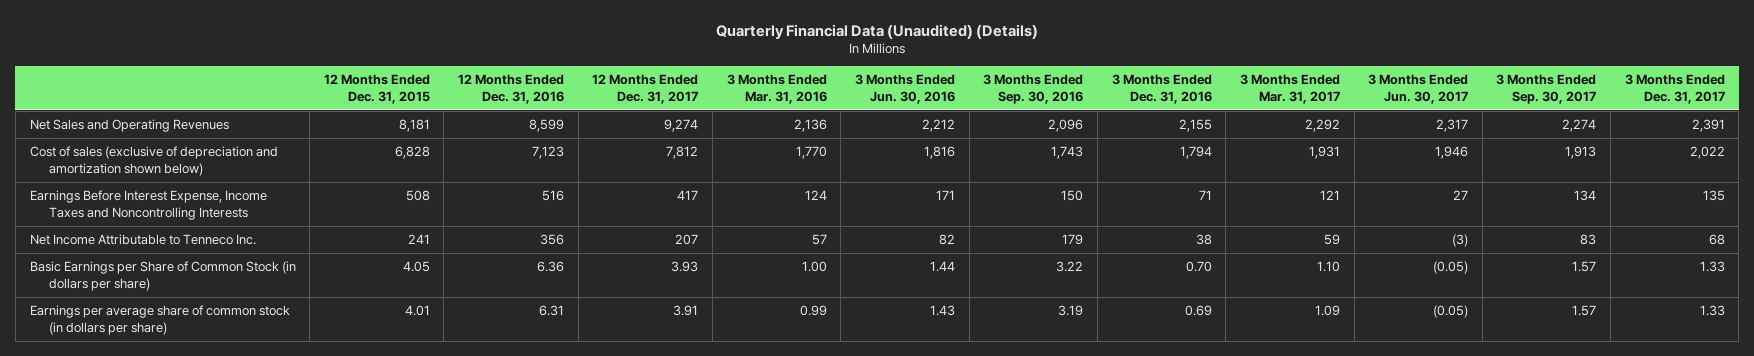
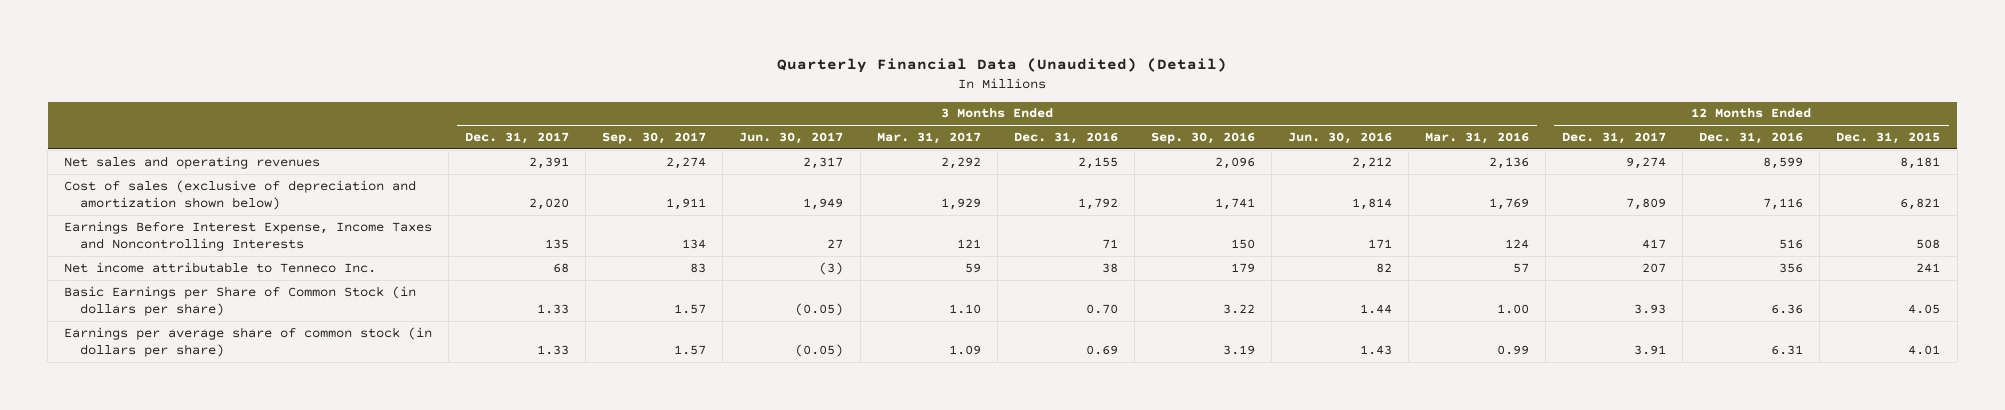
[716,23,1039,39] Quarterly Financial Data (Unaudited) (Details) -> [777,58,1228,74] Quarterly Financial Data (Unaudited) (Detail)
[29,119,229,133] Net Sales and Operating Revenues -> [64,155,321,169] Net sales and operating revenues
[394,146,430,160] 6,828 -> [1900,197,1941,210] 6,821
[532,146,565,160] 7,123 -> [1763,197,1804,210] 7,116
[666,146,699,160] 7,812 -> [1626,197,1667,210] 7,809
[795,146,827,160] 1,770 -> [1489,197,1530,210] 1,769
[924,146,956,160] 1,816 -> [1351,197,1392,210] 1,814
[1051,146,1084,160] 1,743 -> [1214,197,1255,210] 1,741
[1179,146,1212,160] 1,794 -> [1077,197,1118,210] 1,792
[1308,146,1340,160] 1,931 -> [940,197,981,210] 1,929
[1435,146,1469,160] 1,946 -> [803,197,844,210] 1,949
[1565,146,1597,160] 1,913 -> [666,197,707,210] 1,911
[1689,146,1725,160] 2,022 -> [529,197,570,210] 2,020
[29,234,256,246] Net Income Attributable to Tenneco Inc. -> [64,261,377,273] Net income attributable to Tenneco Inc.

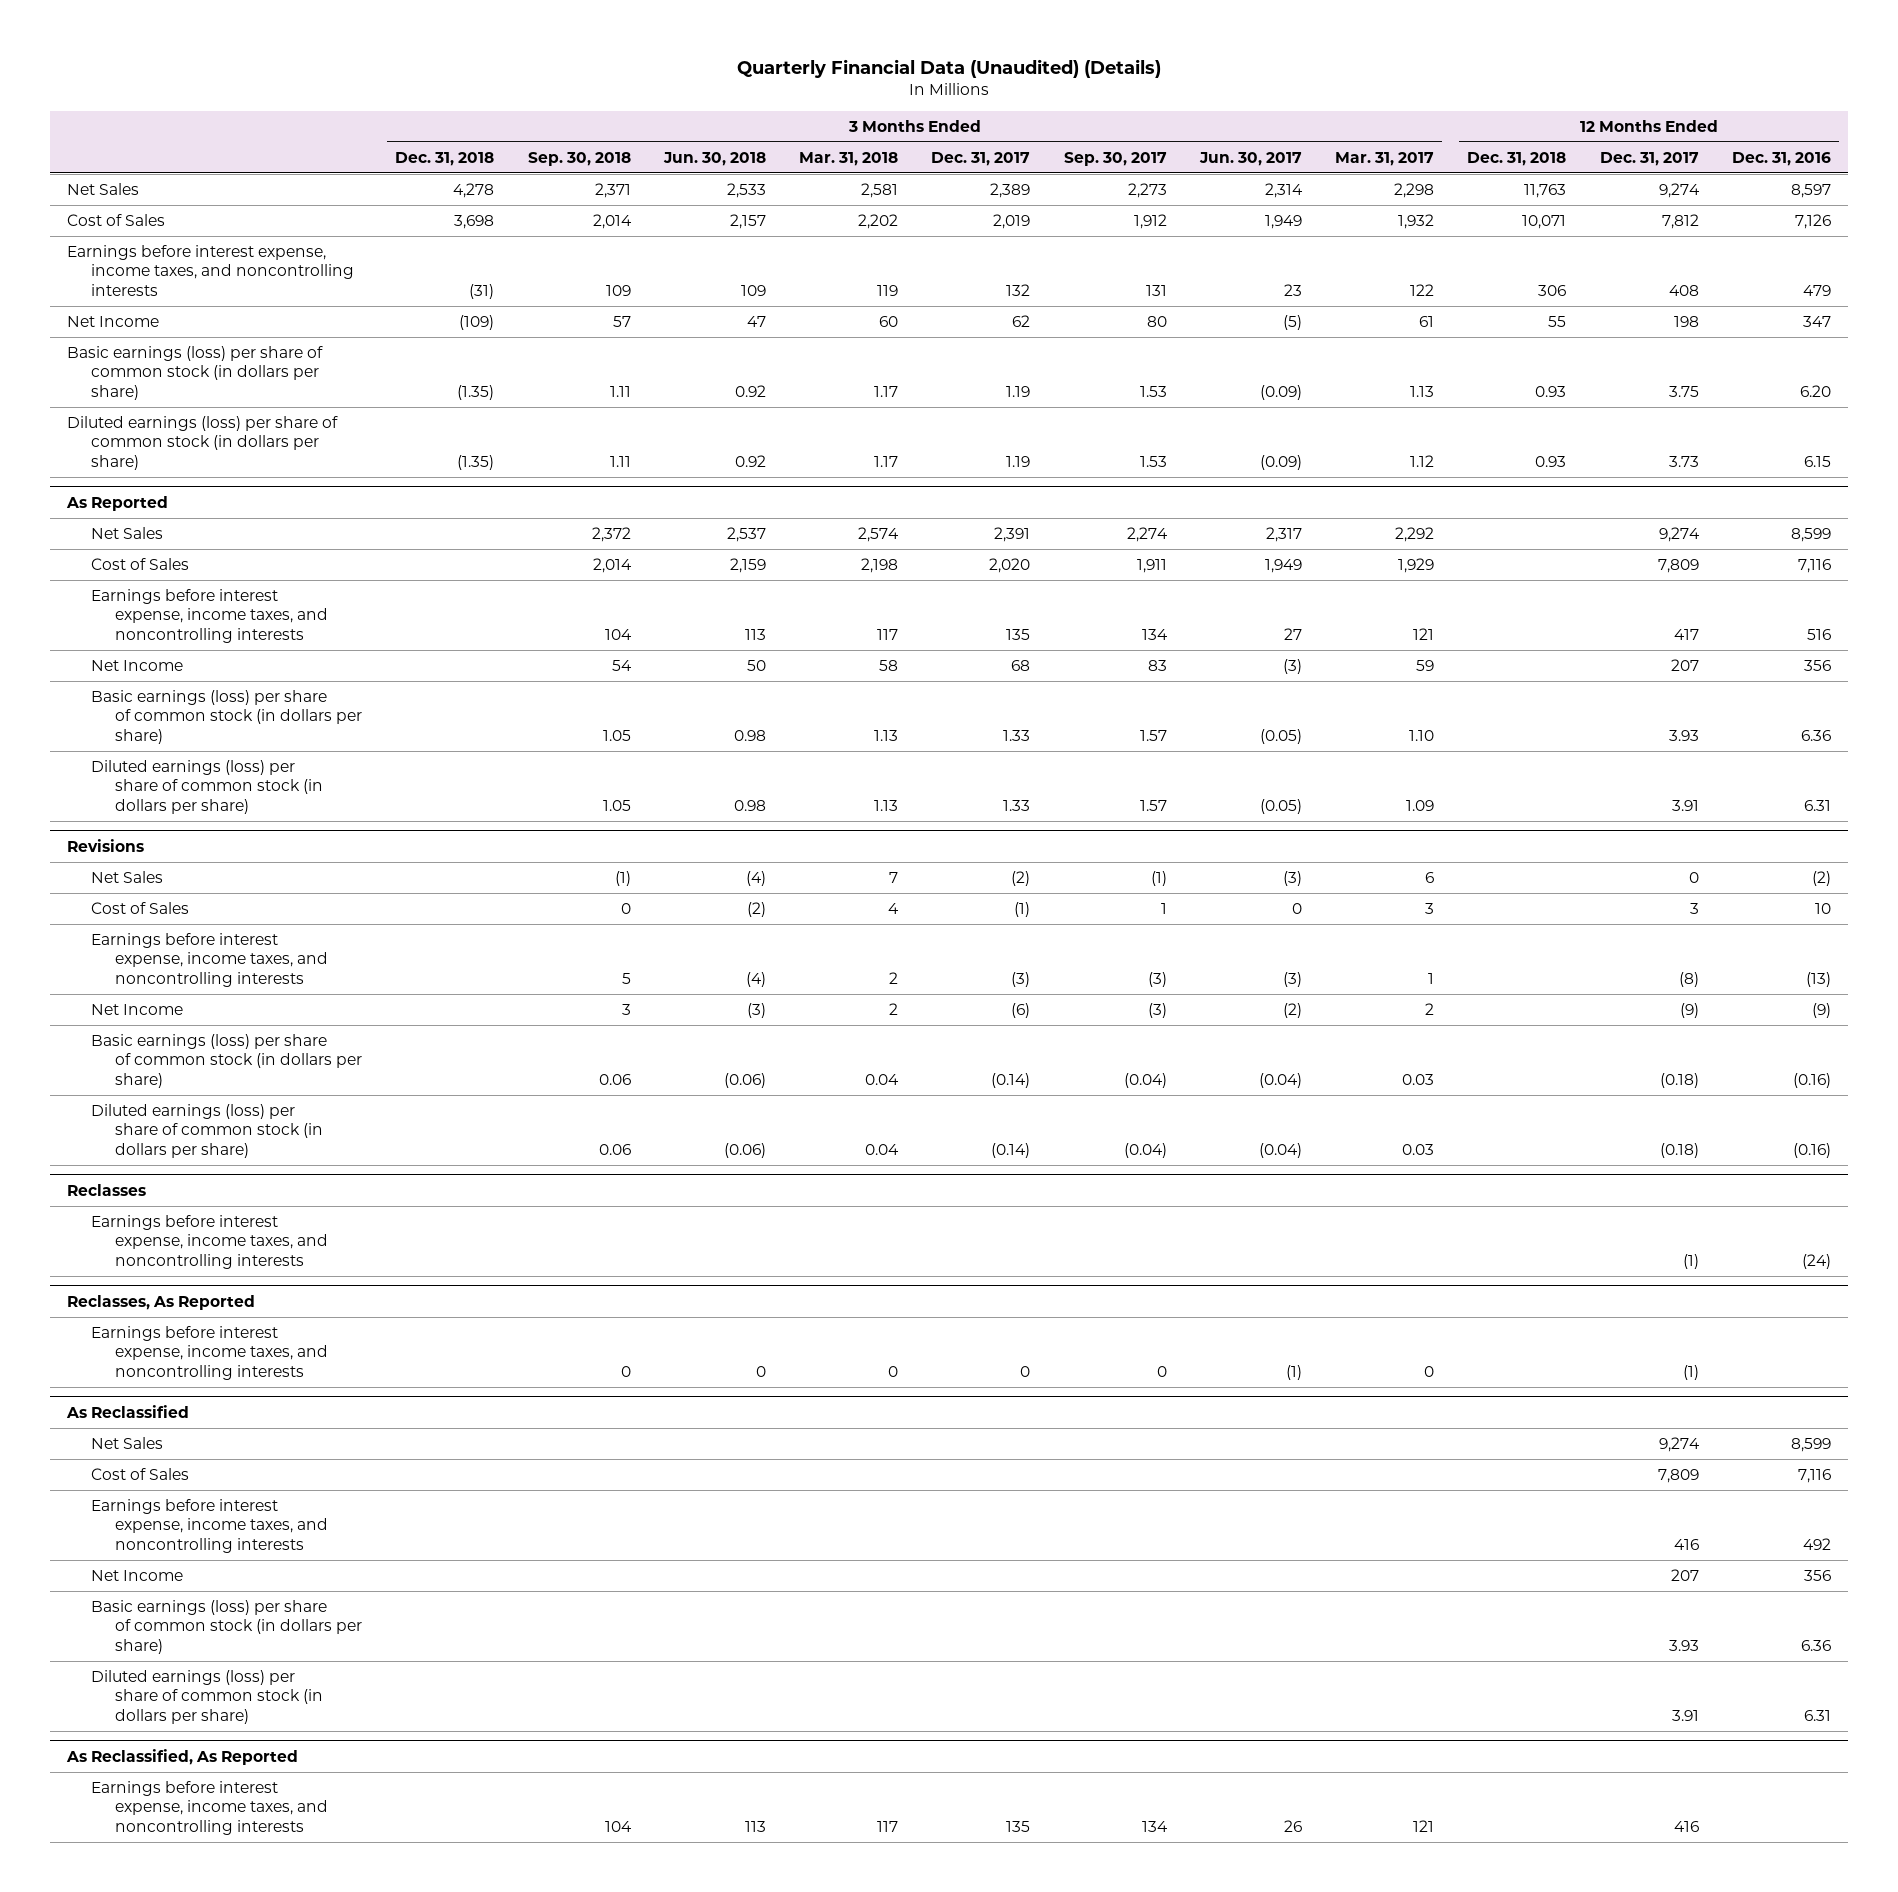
[777,58,1228,74] Quarterly Financial Data (Unaudited) (Detail) -> [736,59,1161,79] Quarterly Financial Data (Unaudited) (Details)
[1013,131,1118,144] Dec. 31, 2016 -> none
[1150,131,1255,144] Sep. 30, 2016 -> none
[1287,131,1392,144] Jun. 30, 2016 -> none
[1425,131,1530,144] Mar. 31, 2016 -> none
[1836,131,1941,144] Dec. 31, 2015 -> none
none -> [395,151,495,166] Dec. 31, 2018
none -> [527,151,631,166] Sep. 30, 2018
none -> [662,151,766,166] Jun. 30, 2018
none -> [799,151,899,166] Mar. 31, 2018
none -> [1467,151,1567,166] Dec. 31, 2018
[64,155,321,169] Net sales and operating revenues -> [66,182,139,195] Net Sales
[529,156,570,169] 2,391 -> [990,182,1031,198] 2,389
[666,156,707,169] 2,274 -> [1127,182,1167,198] 2,273
[803,156,844,169] 2,317 -> [1264,182,1303,198] 2,314
[940,156,981,169] 2,292 -> [1394,182,1435,198] 2,298
[1763,156,1804,169] 8,599 -> [1791,183,1832,198] 8,597
[64,179,417,210] Cost of sales (exclusive of depreciation and amortization shown below) -> [66,213,165,226] Cost of Sales
[529,197,570,210] 2,020 -> [993,213,1031,229] 2,019
[666,197,707,210] 1,911 -> [1133,213,1167,229] 1,912
[940,197,981,210] 1,929 -> [1398,213,1435,229] 1,932
[1626,197,1667,210] 7,809 -> [1661,213,1699,229] 7,812
[1763,197,1804,210] 7,116 -> [1795,213,1832,229] 7,126
[64,220,433,251] Earnings Before Interest Expense, Income Taxes and Noncontrolling Interests -> [66,244,354,296] Earnings before interest expense, income taxes, and noncontrolling interests
[545,238,570,249] 135 -> [1006,283,1031,296] 132
[682,238,707,249] 134 -> [1145,284,1167,296] 131
[827,238,844,249] 27 -> [1283,283,1302,296] 23
[956,238,981,248] 121 -> [1410,283,1435,296] 122
[1642,238,1667,249] 417 -> [1668,284,1699,296] 408
[1779,238,1804,249] 516 -> [1803,284,1832,296] 479
[64,261,377,273] Net income attributable to Tenneco Inc. -> [66,315,159,327] Net Income
[553,262,570,273] 68 -> [1012,314,1031,327] 62
[690,262,707,273] 83 -> [1146,315,1167,327] 80
[819,261,844,275] (3) -> [1282,314,1302,330] (5)
[964,262,981,273] 59 -> [1419,315,1435,327] 61
[1642,262,1667,273] 207 -> [1673,315,1699,327] 198
[1779,262,1804,273] 356 -> [1803,315,1832,327] 347
[64,285,417,316] Basic Earnings per Share of Common Stock (in dollars per share) -> [66,345,323,400] Basic earnings (loss) per share of common stock (in dollars per share)
[537,303,570,314] 1.33 -> [1006,385,1031,397] 1.19
[674,303,707,314] 1.57 -> [1139,385,1167,397] 1.53
[795,302,844,316] (0.05) -> [1259,384,1302,400] (0.09)
[948,303,981,314] 1.10 -> [1410,385,1435,397] 1.13
[1634,303,1667,314] 3.93 -> [1668,385,1699,397] 3.75
[1771,303,1804,314] 6.36 -> [1800,384,1832,397] 6.20
[64,326,433,357] Earnings per average share of common stock (in dollars per share) -> [66,415,338,470] Diluted earnings (loss) per share of common stock (in dollars per share)
[537,344,570,355] 1.33 -> [1006,455,1031,467] 1.19
[674,344,707,355] 1.57 -> [1139,455,1167,467] 1.53
[795,343,844,357] (0.05) -> [1259,454,1302,470] (0.09)
[948,344,981,355] 1.09 -> [1410,454,1435,467] 1.12
[1634,344,1667,355] 3.91 -> [1668,455,1699,467] 3.73
[1771,344,1804,355] 6.31 -> [1804,455,1832,467] 6.15
none -> [65,495,168,511] As Reported
none -> [90,526,163,539] Net Sales
none -> [90,557,189,570] Cost of Sales
none -> [90,588,328,643] Earnings before interest expense, income taxes, and noncontrolling interests
none -> [90,659,183,671] Net Income
none -> [90,689,362,744] Basic earnings (loss) per share of common stock (in dollars per share)
none -> [90,759,323,814] Diluted earnings (loss) per share of common stock (in dollars per share)
none -> [66,838,144,852] Revisions
none -> [90,870,163,883] Net Sales
none -> [90,901,189,914] Cost of Sales
none -> [90,932,328,987] Earnings before interest expense, income taxes, and noncontrolling interests
none -> [90,1003,183,1015] Net Income
none -> [90,1033,362,1088] Basic earnings (loss) per share of common stock (in dollars per share)
none -> [90,1103,323,1158] Diluted earnings (loss) per share of common stock (in dollars per share)
none -> [66,1183,146,1196] Reclasses
none -> [90,1214,328,1269] Earnings before interest expense, income taxes, and noncontrolling interests
none -> [66,1294,255,1310] Reclasses, As Reported
none -> [90,1325,328,1380] Earnings before interest expense, income taxes, and noncontrolling interests
none -> [65,1404,189,1418] As Reclassified
none -> [90,1436,163,1449] Net Sales
none -> [90,1467,189,1480] Cost of Sales
none -> [90,1498,328,1553] Earnings before interest expense, income taxes, and noncontrolling interests
none -> [90,1569,183,1581] Net Income
none -> [90,1599,362,1654] Basic earnings (loss) per share of common stock (in dollars per share)
none -> [90,1669,323,1724] Diluted earnings (loss) per share of common stock (in dollars per share)
none -> [65,1748,298,1765] As Reclassified, As Reported
none -> [90,1780,328,1835] Earnings before interest expense, income taxes, and noncontrolling interests

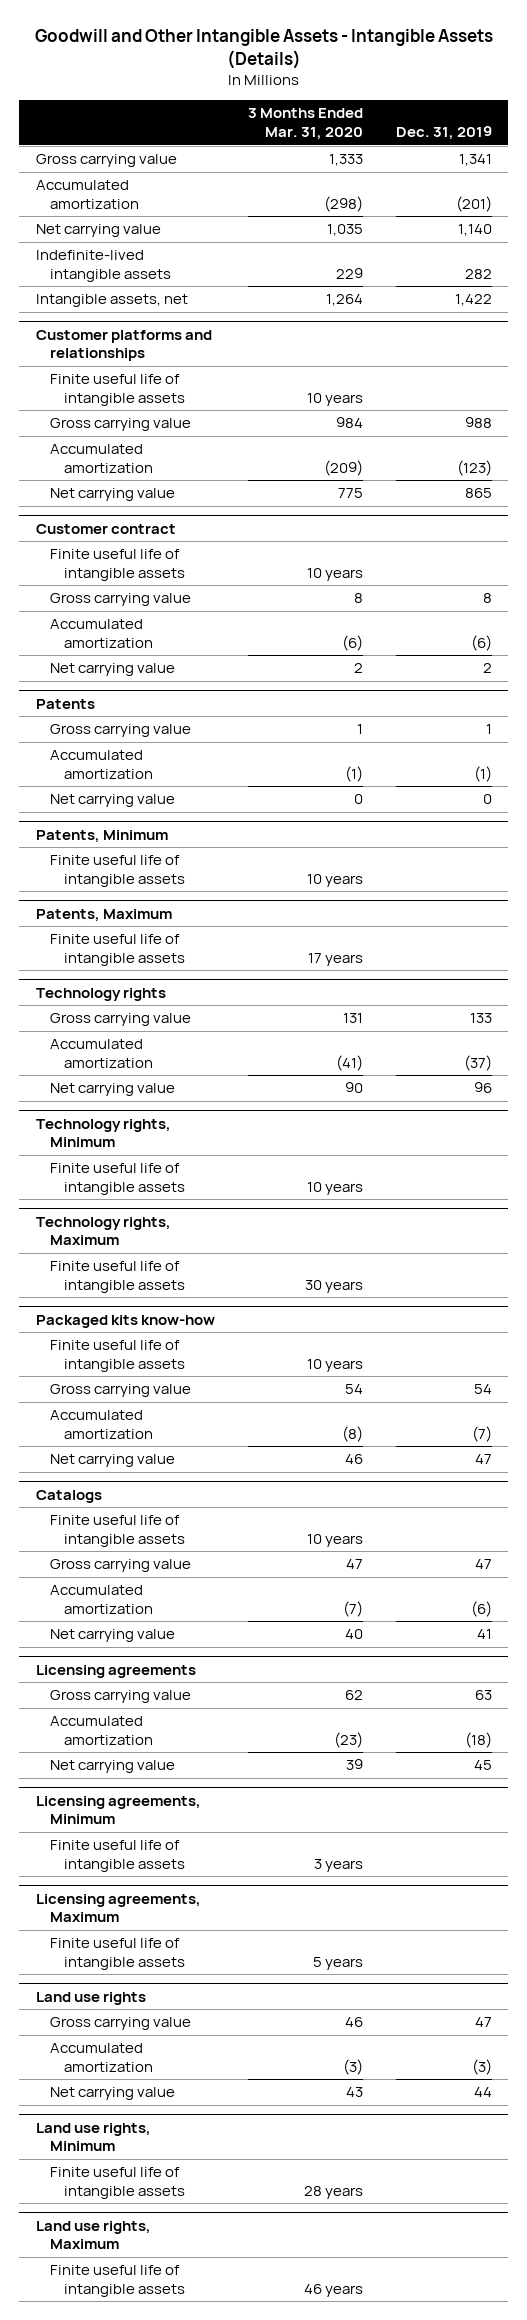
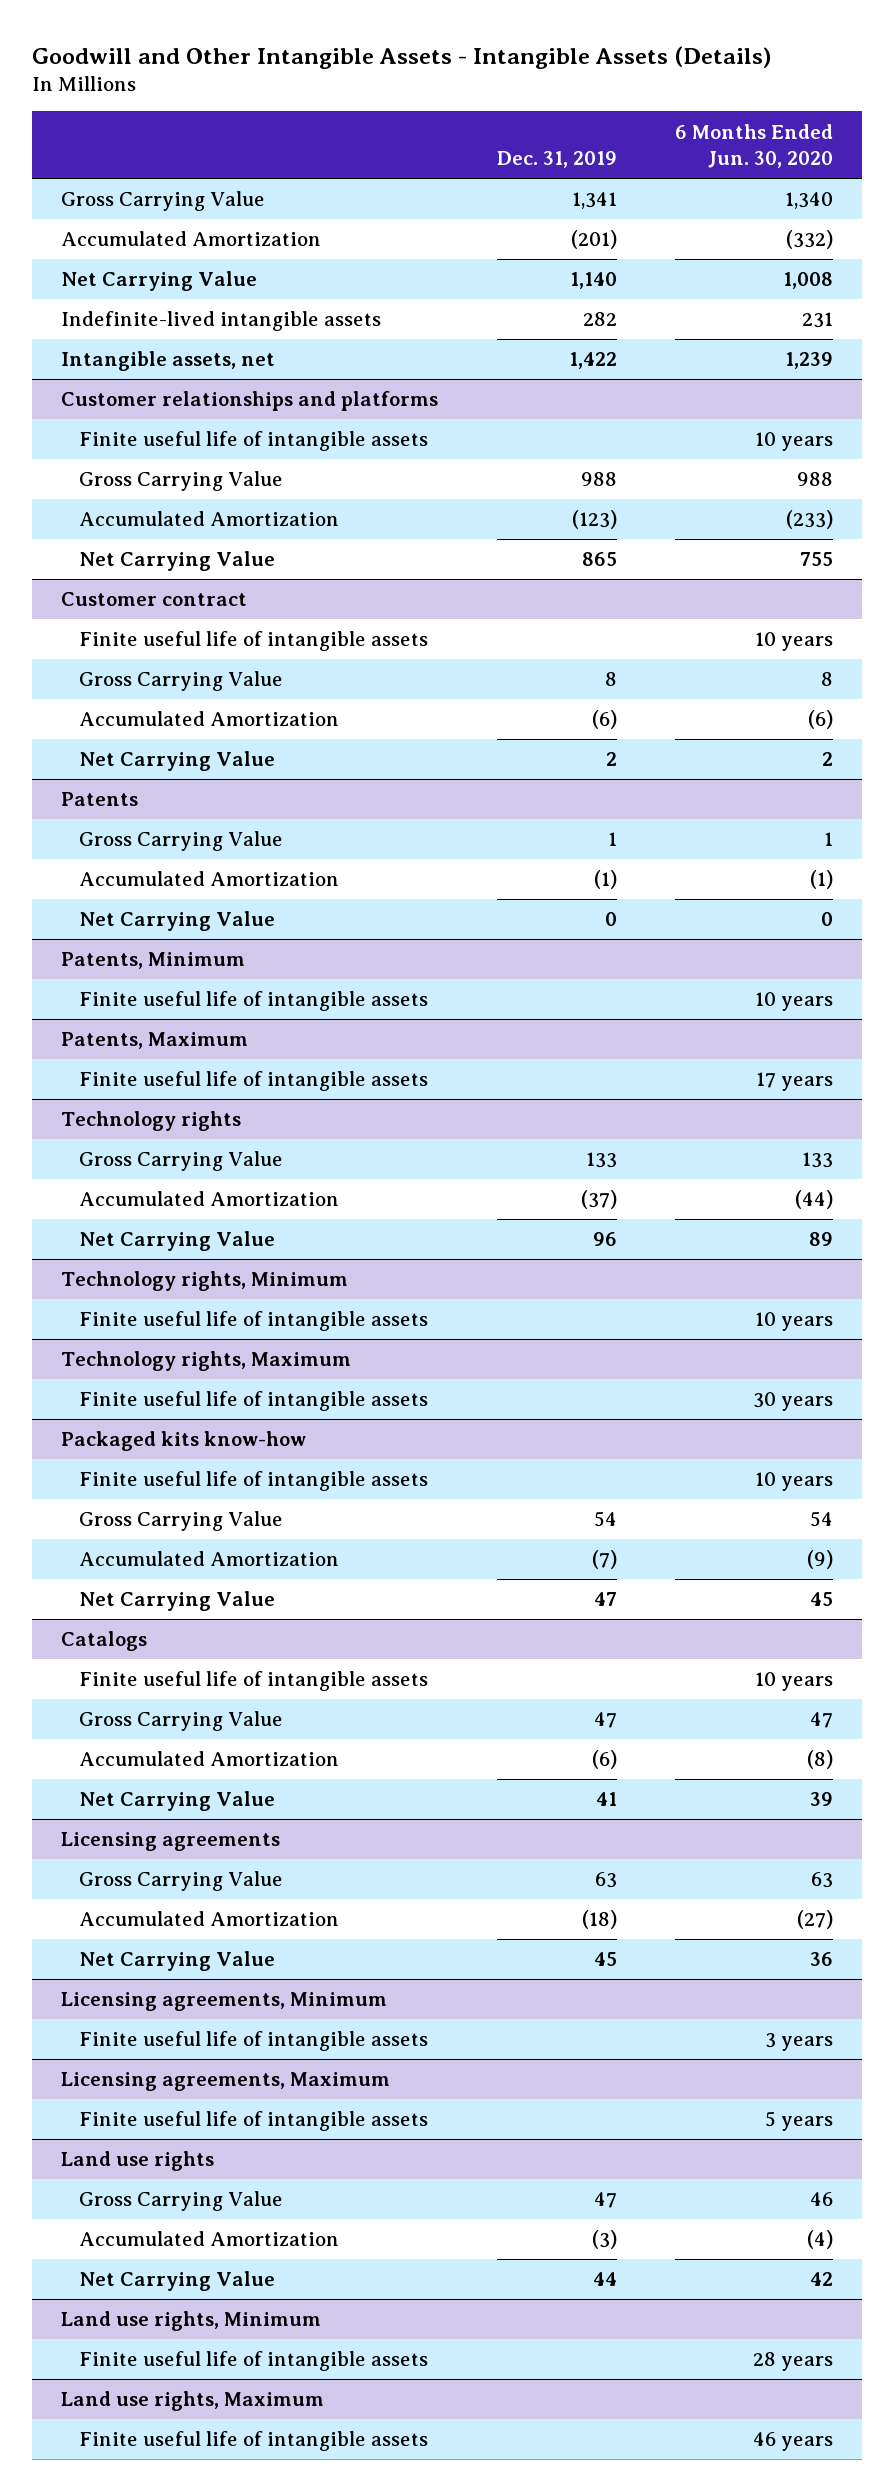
[247,108,363,141] 3 Months Ended Mar. 31, 2020 -> none
none -> [675,123,834,169] 6 Months Ended Jun. 30, 2020
[35,154,177,168] Gross carrying value -> [61,191,266,212] Gross Carrying Value
[35,180,139,210] Accumulated amortization -> [61,231,322,247] Accumulated Amortization
[35,224,161,238] Net carrying value -> [61,271,258,292] Net Carrying Value
[35,329,212,362] Customer platforms and relationships -> [61,391,439,412] Customer relationships and platforms
[49,418,191,432] Gross carrying value -> [78,471,283,492] Gross Carrying Value
[49,444,153,474] Accumulated amortization -> [78,511,339,527] Accumulated Amortization
[49,488,175,502] Net carrying value -> [78,551,275,572] Net Carrying Value
[49,593,191,607] Gross carrying value -> [78,671,283,692] Gross Carrying Value
[49,619,153,649] Accumulated amortization -> [78,711,339,727] Accumulated Amortization
[49,663,175,677] Net carrying value -> [78,751,275,772] Net Carrying Value
[49,724,191,738] Gross carrying value -> [78,831,283,852] Gross Carrying Value
[49,750,153,780] Accumulated amortization -> [78,871,339,887] Accumulated Amortization
[49,794,175,808] Net carrying value -> [78,911,275,932] Net Carrying Value
[49,1013,191,1027] Gross carrying value -> [78,1151,283,1172] Gross Carrying Value
[49,1039,153,1069] Accumulated amortization -> [78,1191,339,1207] Accumulated Amortization
[49,1083,175,1097] Net carrying value -> [78,1231,275,1252] Net Carrying Value
[49,1384,191,1398] Gross carrying value -> [78,1511,283,1532] Gross Carrying Value
[49,1410,153,1440] Accumulated amortization -> [78,1551,339,1567] Accumulated Amortization
[49,1454,175,1468] Net carrying value -> [78,1591,275,1612] Net Carrying Value
[49,1559,191,1573] Gross carrying value -> [78,1711,283,1732] Gross Carrying Value
[49,1585,153,1615] Accumulated amortization -> [78,1751,339,1767] Accumulated Amortization
[49,1629,175,1643] Net carrying value -> [78,1791,275,1812] Net Carrying Value
[49,1690,191,1704] Gross carrying value -> [78,1871,283,1892] Gross Carrying Value
[49,1716,153,1746] Accumulated amortization -> [78,1911,339,1927] Accumulated Amortization
[49,1760,175,1774] Net carrying value -> [78,1951,275,1972] Net Carrying Value
[49,2017,191,2031] Gross carrying value -> [78,2191,283,2212] Gross Carrying Value
[49,2043,153,2073] Accumulated amortization -> [78,2231,339,2247] Accumulated Amortization
[49,2087,175,2101] Net carrying value -> [78,2271,275,2292] Net Carrying Value

